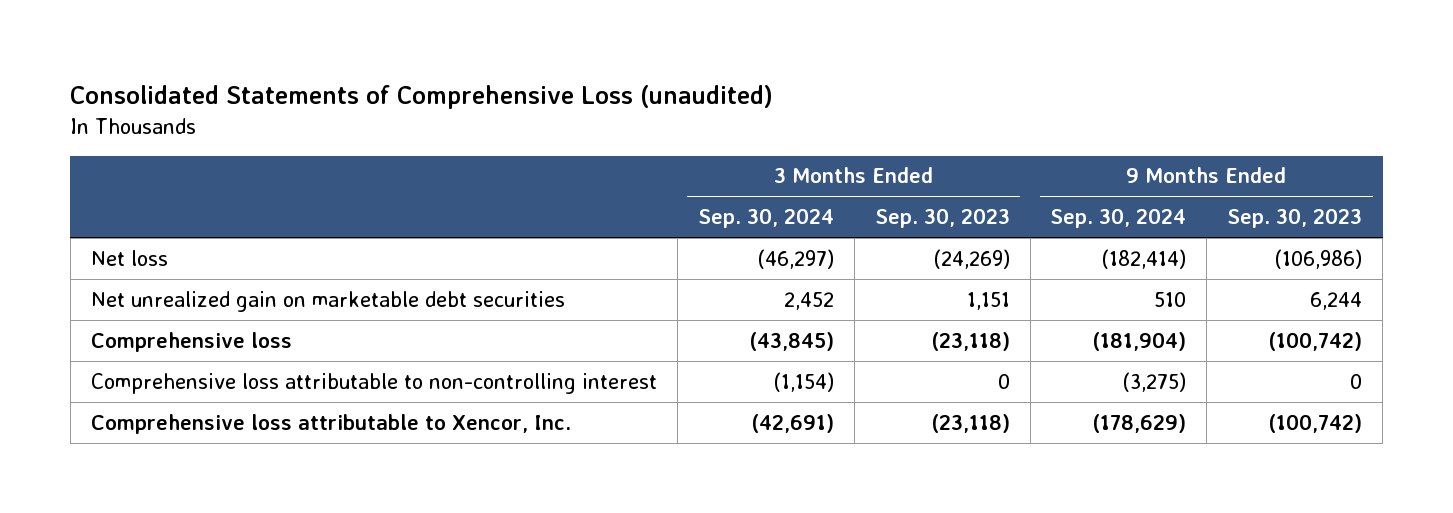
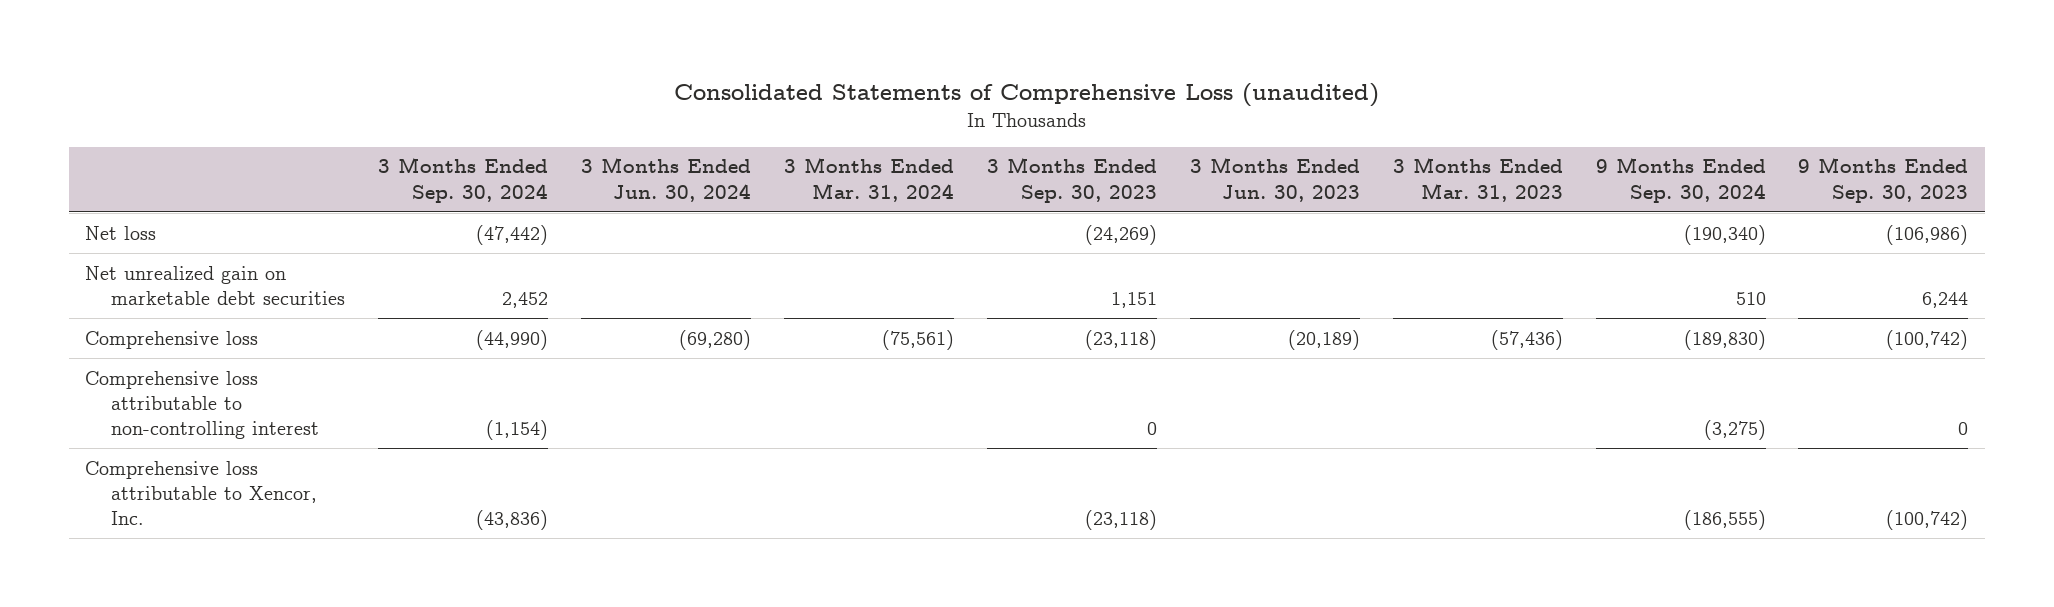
none -> [581,157,752,202] 3 Months Ended Jun. 30, 2024
none -> [783,157,954,202] 3 Months Ended Mar. 31, 2024
none -> [1189,157,1360,202] 3 Months Ended Jun. 30, 2023
none -> [1392,157,1563,202] 3 Months Ended Mar. 31, 2023
[756,248,834,269] (46,297) -> [476,224,549,245] (47,442)
[1101,248,1187,269] (182,414) -> [1683,224,1766,245] (190,340)
[748,331,834,351] (43,845) -> [476,329,549,350] (44,990)
[1092,331,1187,351] (181,904) -> [1683,329,1766,350] (189,830)
[750,413,834,433] (42,691) -> [476,510,549,531] (43,836)
[1092,413,1187,433] (178,629) -> [1683,510,1766,531] (186,555)

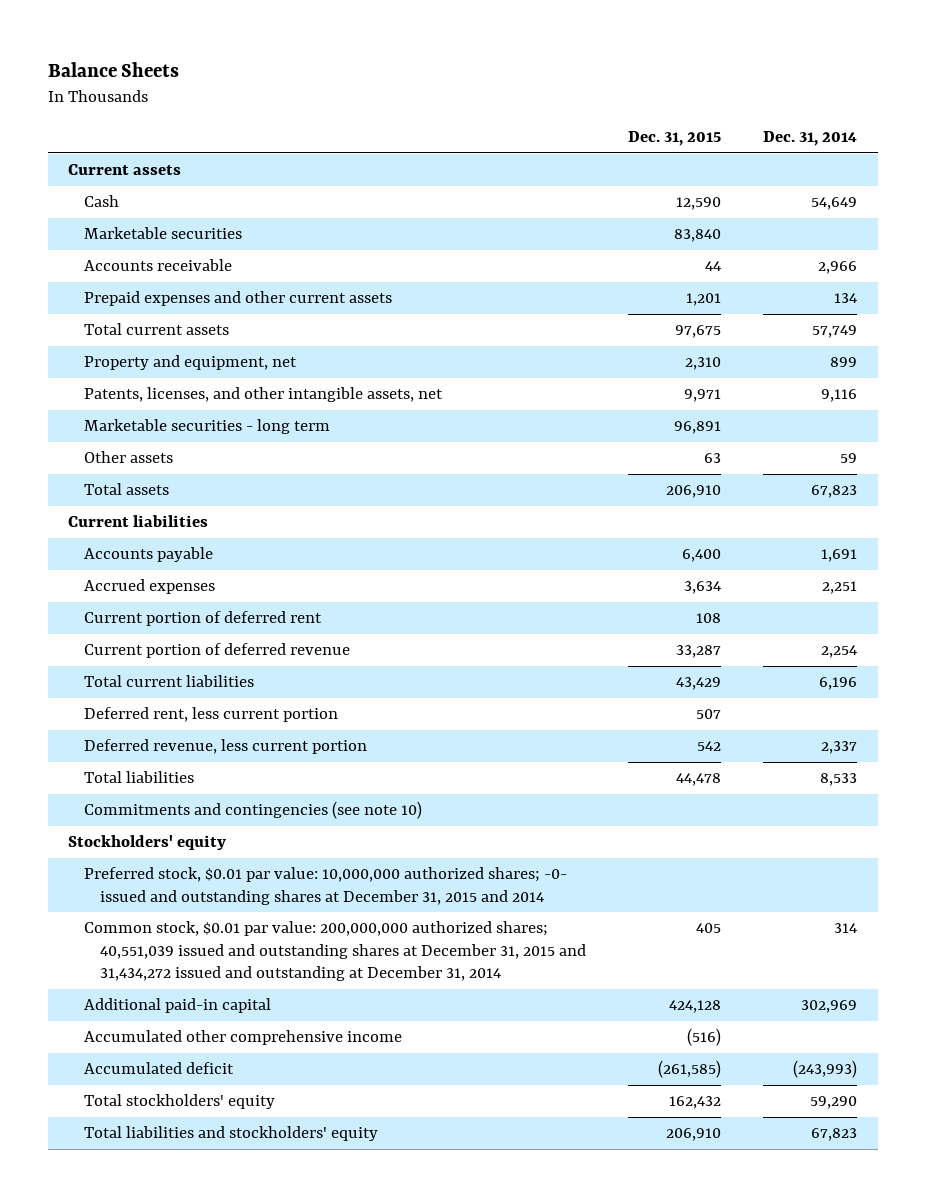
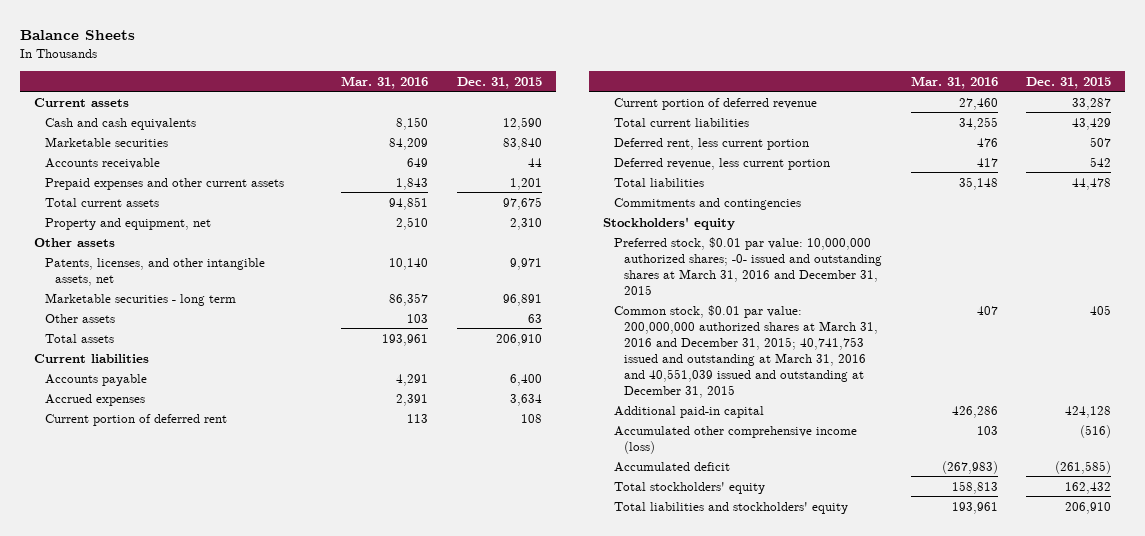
[762,131,857,147] Dec. 31, 2014 -> none
none -> [341,75,429,89] Mar. 31, 2016
[84,195,120,208] Cash -> [44,117,196,130] Cash and cash equivalents
none -> [33,237,115,247] Other assets
[84,801,423,820] Commitments and contingencies (see note 10) -> [613,197,801,210] Commitments and contingencies
[84,867,568,905] Preferred stock, $0.01 par value: 10,000,000 authorized shares; -0- issued and outstanding shares at December 31, 2015 and 2014 -> [613,236,883,295] Preferred stock, $0.01 par value: 10,000,000 authorized shares; -0- issued and outstanding shares at March 31, 2016 and December 31, 2015
[84,921,587,982] Common stock, $0.01 par value: 200,000,000 authorized shares; 40,551,039 issued and outstanding shares at December 31, 2015 and 31,434,272 issued and outstanding at December 31, 2014 -> [613,304,879,398] Common stock, $0.01 par value: 200,000,000 authorized shares at March 31, 2016 and December 31, 2015; 40,741,753 issued and outstanding at March 31, 2016 and 40,551,039 issued and outstanding at December 31, 2015
[84,1030,403,1046] Accumulated other comprehensive income -> [613,425,857,454] Accumulated other comprehensive income (loss)

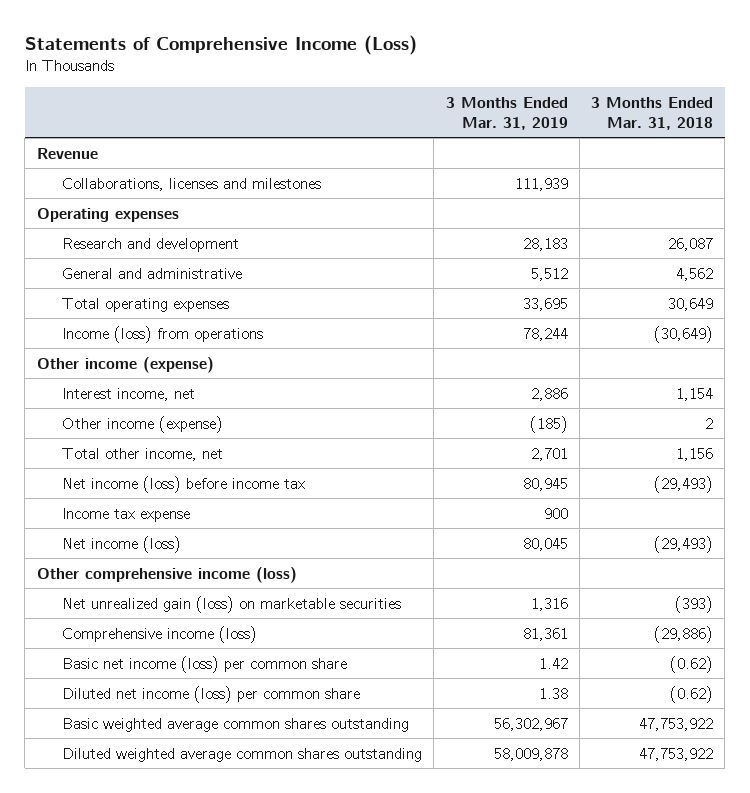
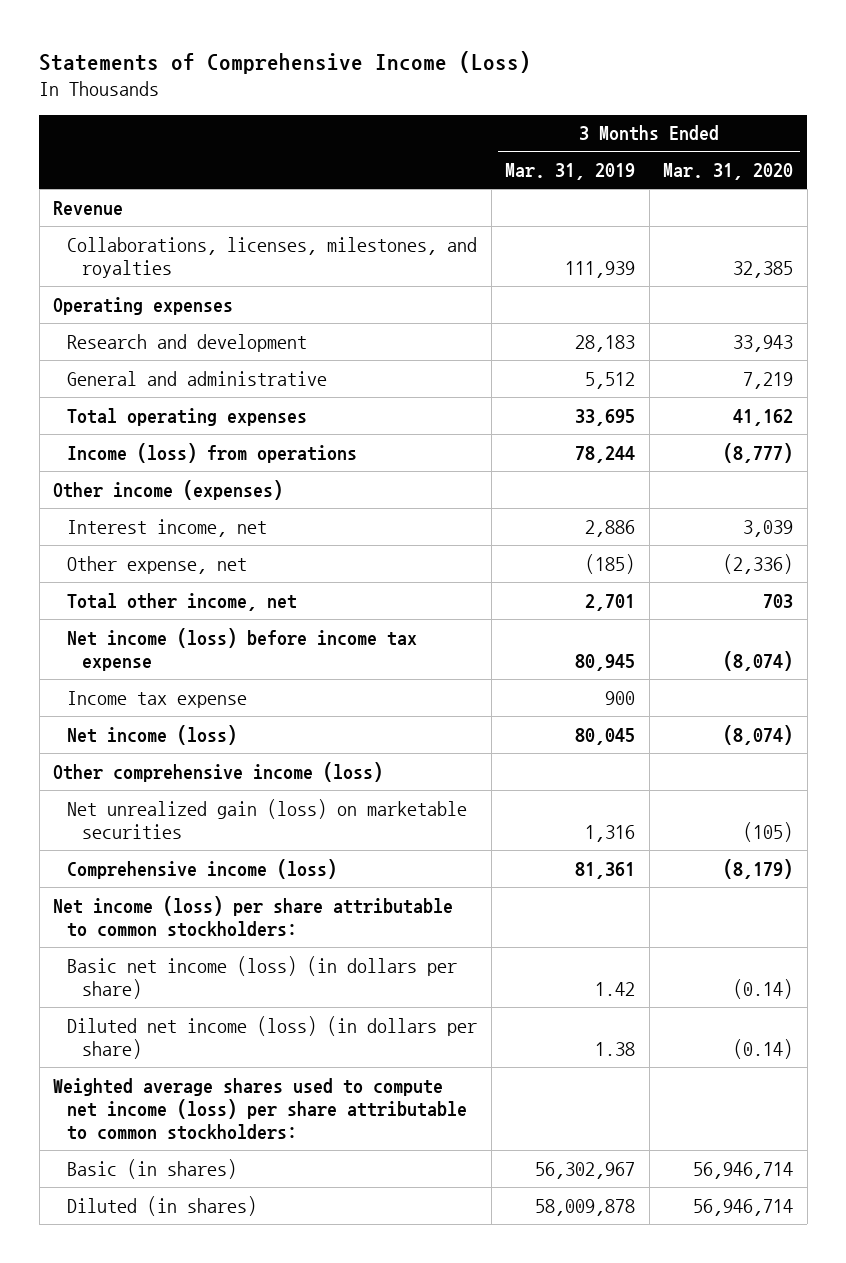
[591,96,714,130] 3 Months Ended Mar. 31, 2018 -> none
none -> [663,163,794,181] Mar. 31, 2020
[62,177,322,191] Collaborations, licenses and milestones -> [67,236,478,278] Collaborations, licenses, milestones, and royalties
[36,356,214,373] Other income (expense) -> [53,479,284,500] Other income (expenses)
[62,415,224,433] Other income (expense) -> [67,555,248,574] Other expense, net
[62,475,306,493] Net income (loss) before income tax -> [67,627,418,671] Net income (loss) before income tax expense
none -> [53,895,454,937] Net income (loss) per share attributable to common stockholders:
[62,655,348,673] Basic net income (loss) per common share -> [67,955,458,999] Basic net income (loss) (in dollars per share)
[62,685,361,703] Diluted net income (loss) per common share -> [67,1015,478,1059] Diluted net income (loss) (in dollars per share)
none -> [53,1077,468,1141] Weighted average shares used to compute net income (loss) per share attributable to common stockholders:
[62,717,410,732] Basic weighted average common shares outstanding -> [67,1158,238,1179] Basic (in shares)
[62,747,423,762] Diluted weighted average common shares outstanding -> [67,1195,258,1216] Diluted (in shares)

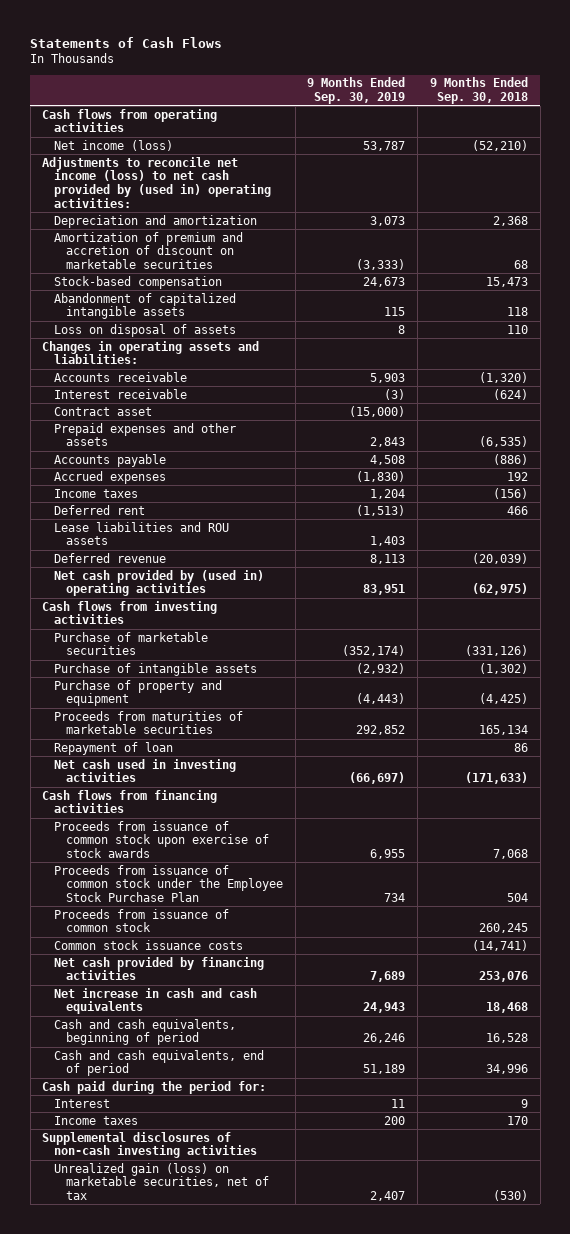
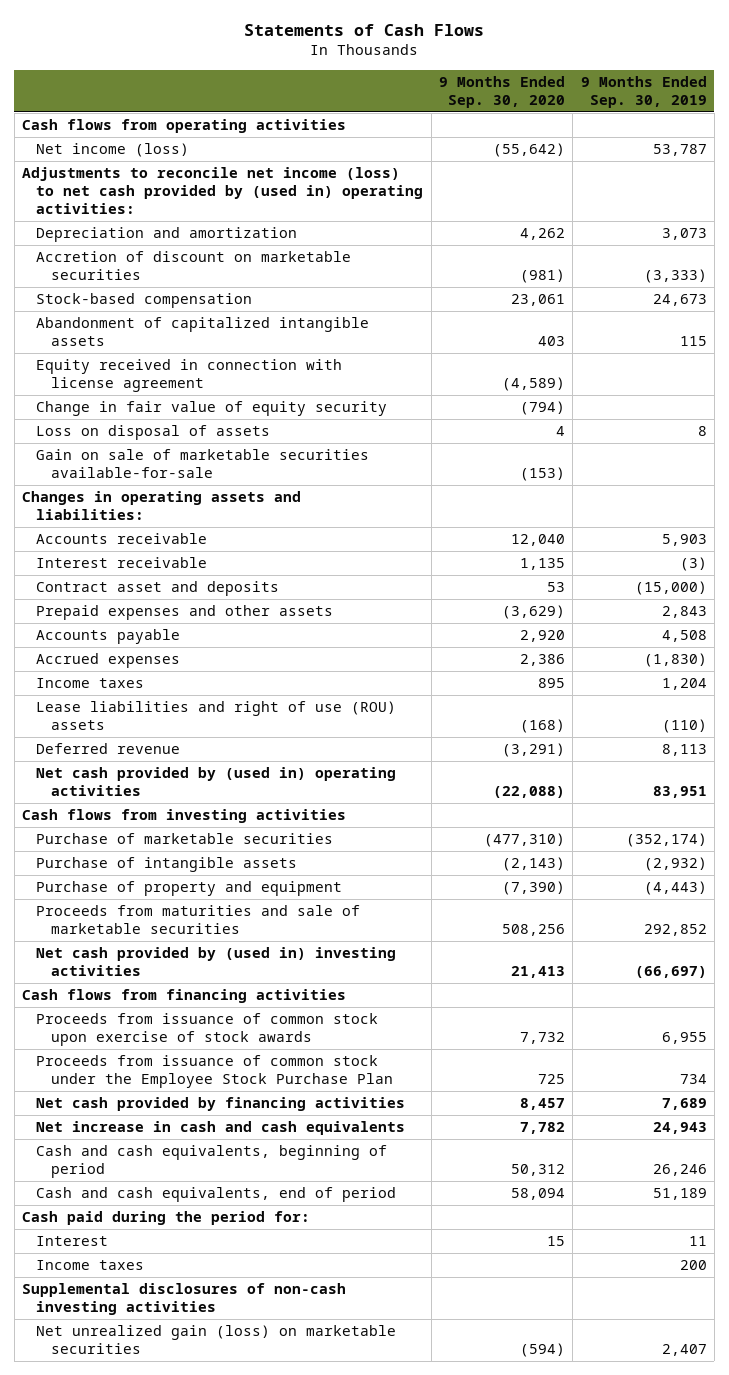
[430,77,529,104] 9 Months Ended Sep. 30, 2018 -> none
none -> [439,75,566,108] 9 Months Ended Sep. 30, 2020
[54,231,244,270] Amortization of premium and accretion of discount on marketable securities -> [36,251,352,280] Accretion of discount on marketable securities
none -> [36,359,343,392] Equity received in connection with license agreement
none -> [36,401,388,417] Change in fair value of equity security
none -> [36,449,370,478] Gain on sale of marketable securities available-for-sale
[54,406,153,416] Contract asset -> [36,581,280,597] Contract asset and deposits
[54,504,146,515] Deferred rent -> none
[54,521,230,546] Lease liabilities and ROU assets -> [36,701,397,730] Lease liabilities and right of use (ROU) assets
[370,536,406,547] 1,403 -> [661,718,707,733] (110)
[54,741,174,755] Repayment of loan -> none
[54,710,244,735] Proceeds from maturities of marketable securities -> [36,905,361,934] Proceeds from maturities and sale of marketable securities
[54,758,237,783] Net cash used in investing activities -> [36,947,397,976] Net cash provided by (used in) investing activities
[54,908,230,933] Proceeds from issuance of common stock -> none
[54,939,244,950] Common stock issuance costs -> none
[54,1162,269,1201] Unrealized gain (loss) on marketable securities, net of tax -> [36,1325,397,1354] Net unrealized gain (loss) on marketable securities

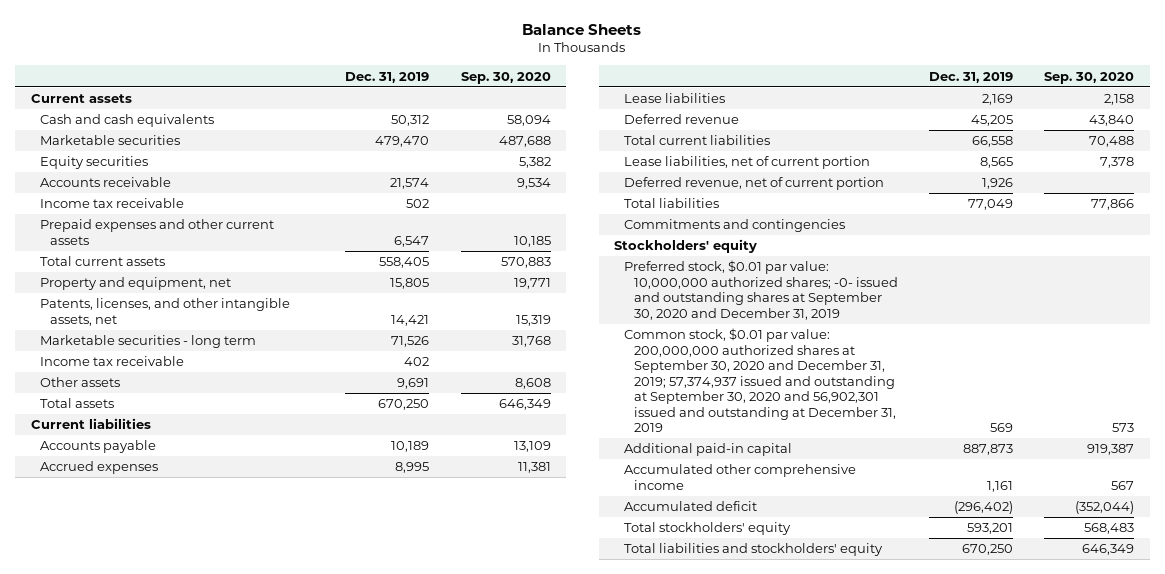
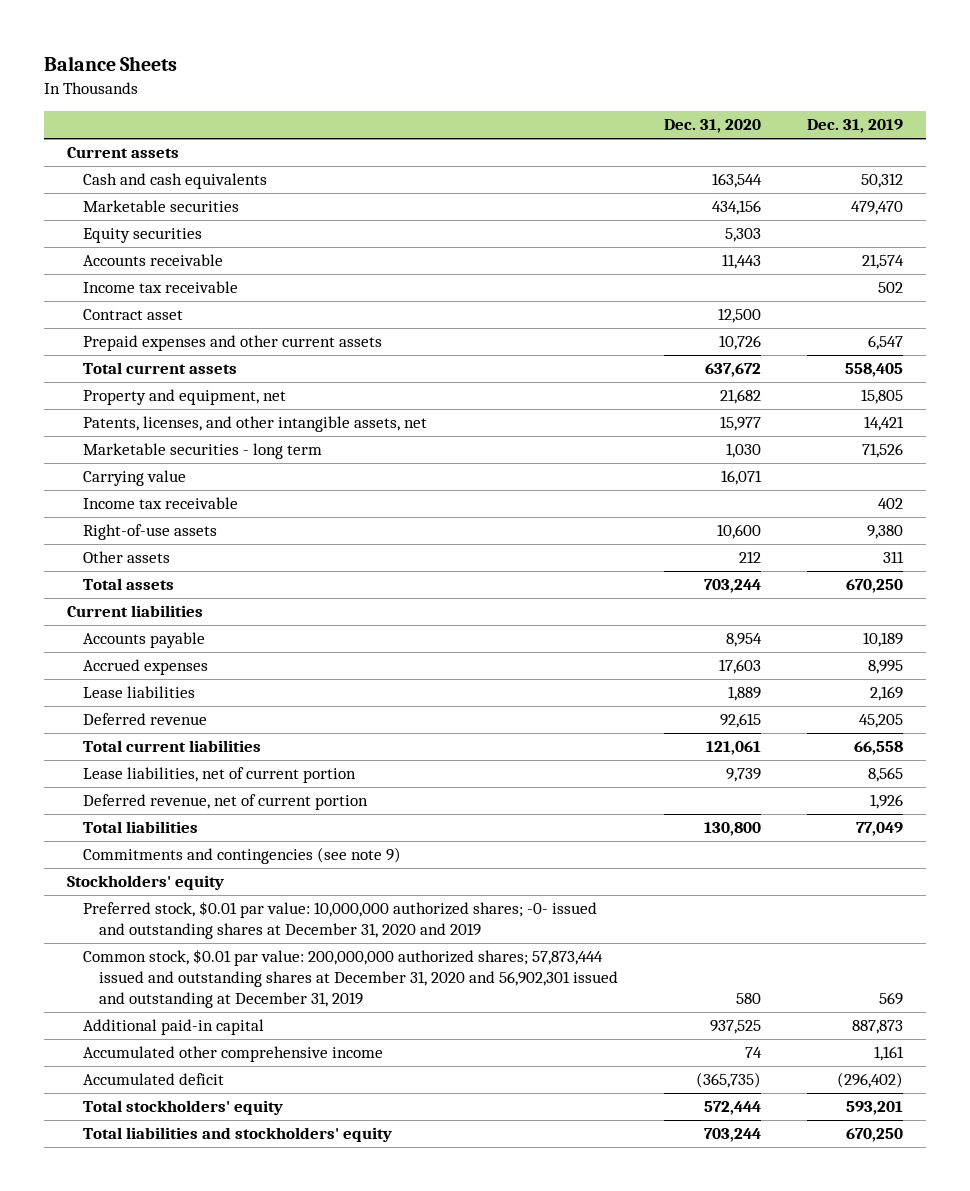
[460,71,551,84] Sep. 30, 2020 -> none
none -> [664,119,762,134] Dec. 31, 2020
none -> [83,309,184,321] Contract asset
none -> [83,470,187,487] Carrying value
none -> [83,524,218,541] Right-of-use assets
[397,378,430,390] 9,691 -> [883,551,905,564] 311
[623,219,845,233] Commitments and contingencies -> [83,847,402,865] Commitments and contingencies (see note 9)
[623,260,898,320] Preferred stock, $0.01 par value: 10,000,000 authorized shares; -0- issued and outstanding shares at September 30, 2020 and December 31, 2019 -> [83,901,598,940] Preferred stock, $0.01 par value: 10,000,000 authorized shares; -0- issued and outstanding shares at December 31, 2020 and 2019
[623,328,896,433] Common stock, $0.01 par value: 200,000,000 authorized shares at September 30, 2020 and December 31, 2019; 57,374,937 issued and outstanding at September 30, 2020 and 56,902,301 issued and outstanding at December 31, 2019 -> [83,949,619,1009] Common stock, $0.01 par value: 200,000,000 authorized shares; 57,873,444 issued and outstanding shares at December 31, 2020 and 56,902,301 issued and outstanding at December 31, 2019

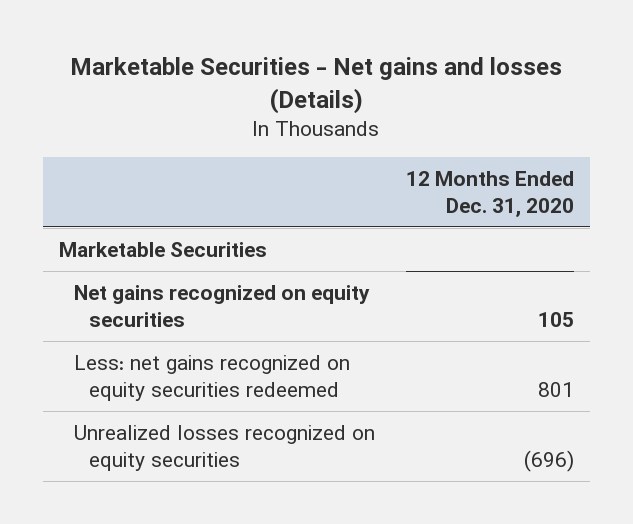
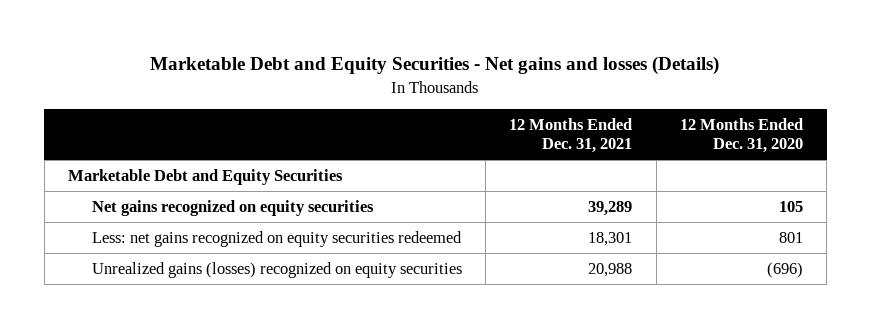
[70,57,563,114] Marketable Securities - Net gains and losses (Details) -> [150,56,720,76] Marketable Debt and Equity Securities - Net gains and losses (Details)
none -> [509,118,633,154] 12 Months Ended Dec. 31, 2021
[58,242,267,258] Marketable Securities -> [67,168,343,185] Marketable Debt and Equity Securities
[74,425,376,471] Unrealized losses recognized on equity securities -> [91,261,462,278] Unrealized gains (losses) recognized on equity securities

